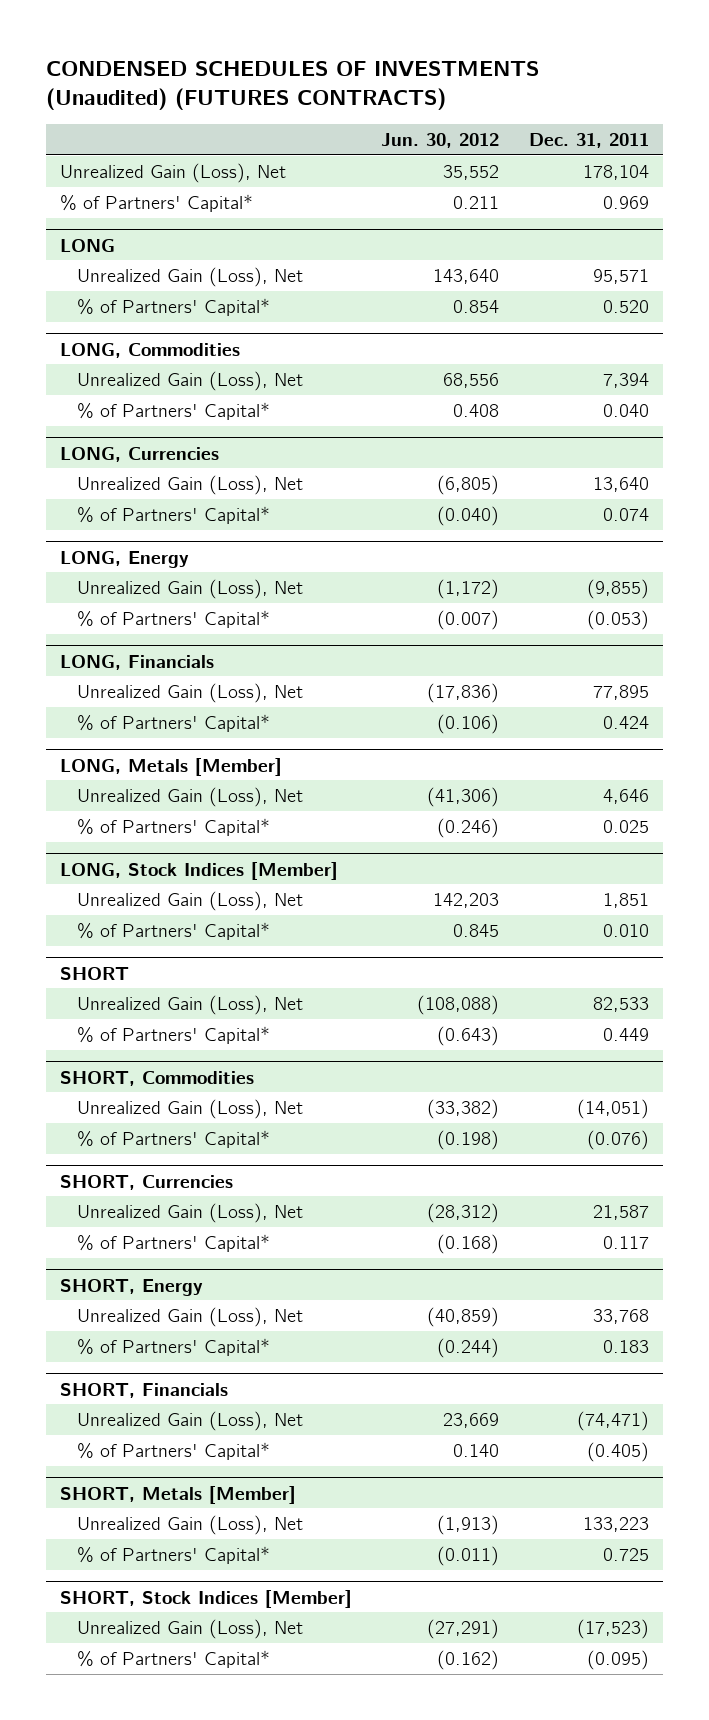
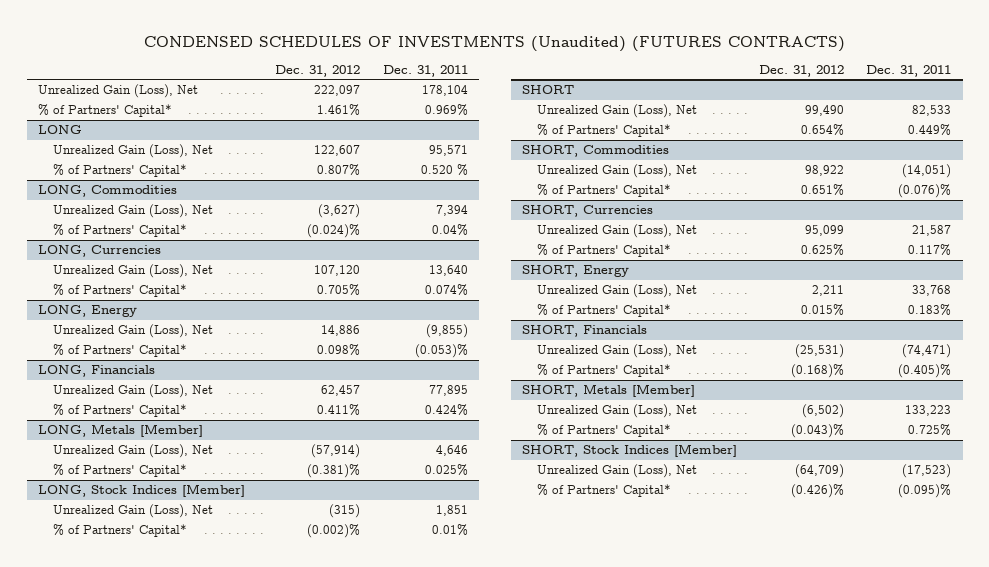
[381,133,500,149] Jun. 30, 2012 -> none
none -> [275,64,361,77] Dec. 31, 2012
[602,195,649,209] 0.969 -> [424,104,468,117] 0.969%
[602,299,649,313] 0.520 -> [420,164,468,177] 0.520 %
[602,403,649,417] 0.040 -> [431,224,468,237] 0.04%
[602,507,649,521] 0.074 -> [424,284,468,297] 0.074%
[586,609,649,630] (0.053) -> [414,344,468,359] (0.053)%
[602,715,649,729] 0.424 -> [424,404,468,417] 0.424%
[602,819,649,833] 0.025 -> [424,464,468,477] 0.025%
[602,923,649,937] 0.010 -> [431,524,468,537] 0.01%
[602,1027,649,1041] 0.449 -> [908,124,952,137] 0.449%
[586,1129,649,1150] (0.076) -> [898,184,952,199] (0.076)%
[602,1235,649,1249] 0.117 -> [908,244,952,257] 0.117%
[602,1339,649,1353] 0.183 -> [908,304,952,317] 0.183%
[586,1441,649,1462] (0.405) -> [898,364,952,379] (0.405)%
[602,1547,649,1561] 0.725 -> [908,424,952,437] 0.725%
[586,1649,649,1670] (0.095) -> [898,484,952,499] (0.095)%

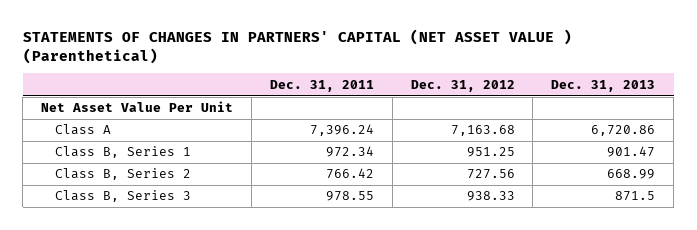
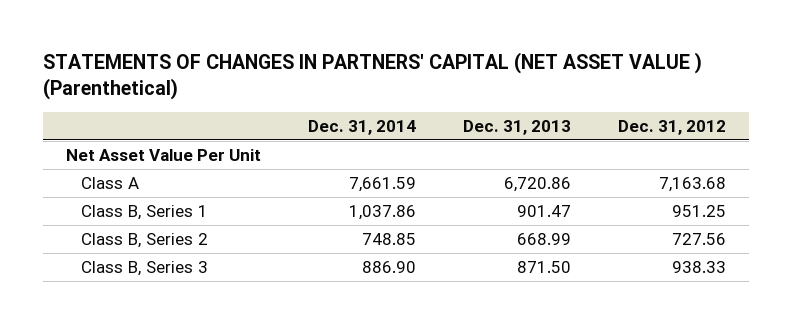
[269,79,374,92] Dec. 31, 2011 -> none
none -> [308,119,417,135] Dec. 31, 2014
[615,191,656,202] 871.5 -> [516,260,571,273] 871.50

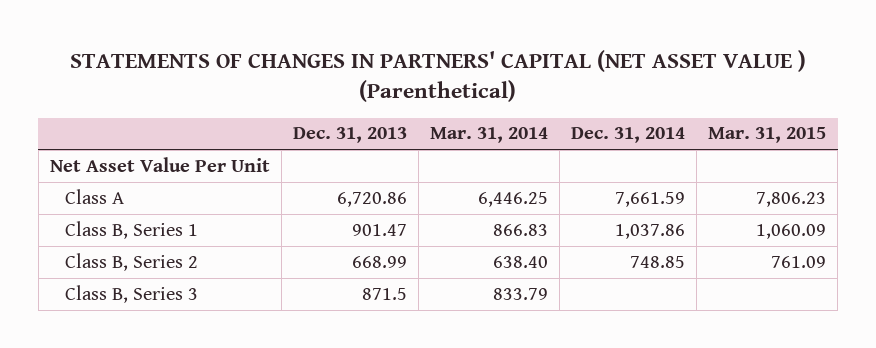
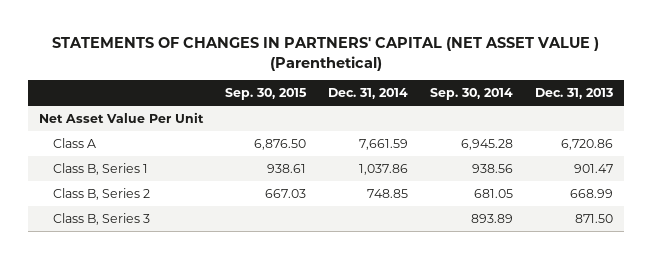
[429,127,548,144] Mar. 31, 2014 -> none
[708,127,827,144] Mar. 31, 2015 -> none
none -> [225,88,308,101] Sep. 30, 2015
none -> [430,88,514,101] Sep. 30, 2014
[361,287,407,300] 871.5 -> [575,213,614,223] 871.50

